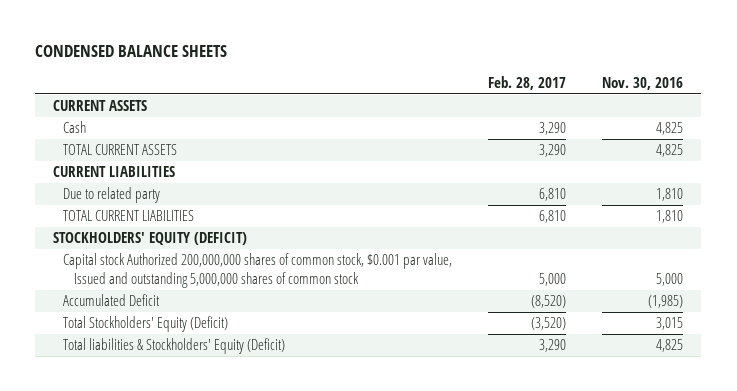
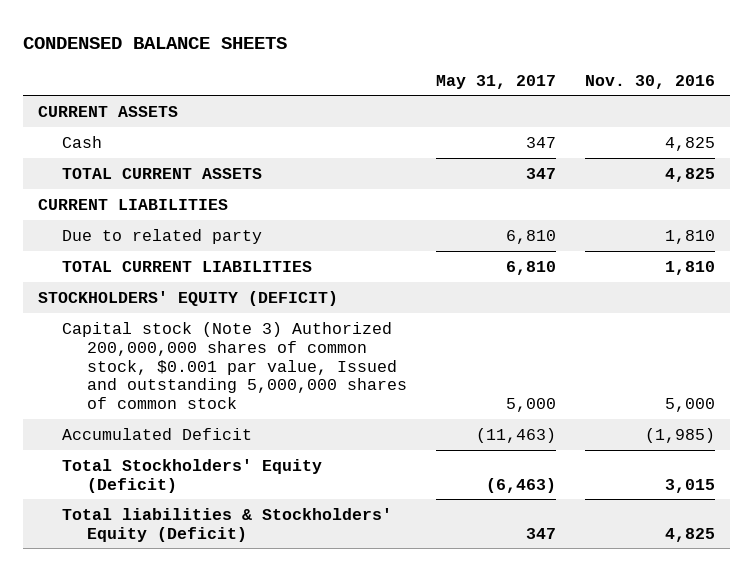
[488,75,567,90] Feb. 28, 2017 -> none
none -> [436,74,557,89] May 31, 2017
[63,253,453,288] Capital stock Authorized 200,000,000 shares of common stock, $0.001 par value, Issued and outstanding 5,000,000 shares of common stock -> [62,321,407,410] Capital stock (Note 3) Authorized 200,000,000 shares of common stock, $0.001 par value, Issued and outstanding 5,000,000 shares of common stock

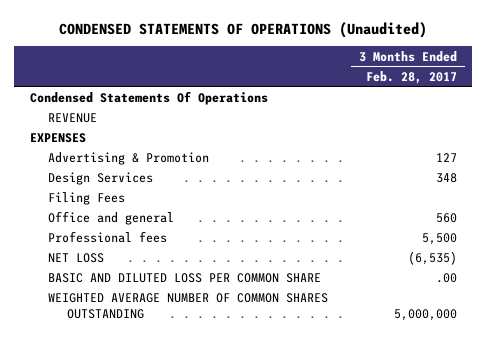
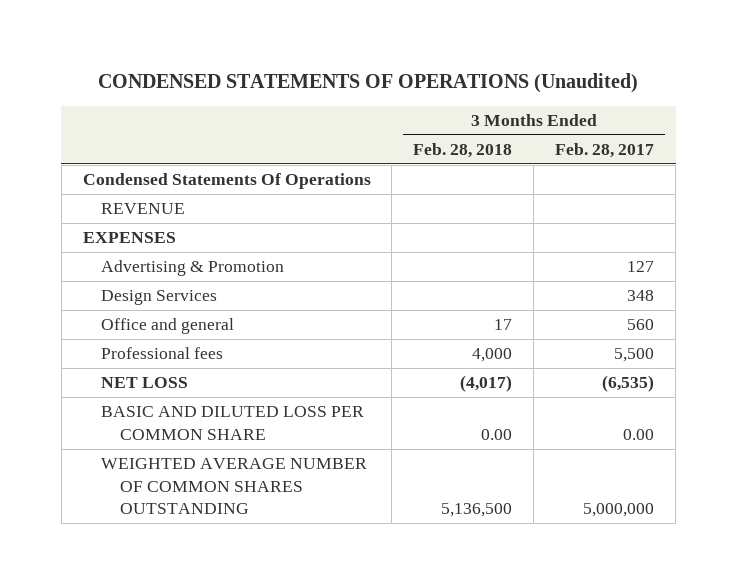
none -> [413,143,513,159] Feb. 28, 2018
[48,192,126,206] Filing Fees -> none
[436,273,458,284] .00 -> [623,428,655,440] 0.00

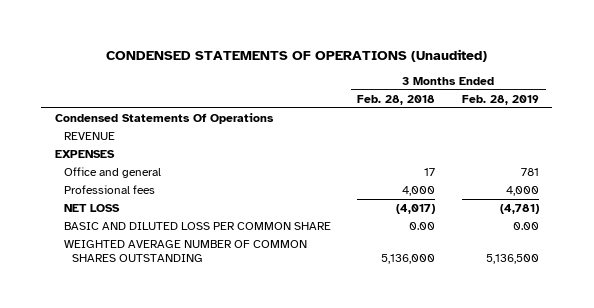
[555,143,655,159] Feb. 28, 2017 -> none
none -> [461,94,539,105] Feb. 28, 2019
[101,260,285,277] Advertising & Promotion -> none
[101,290,218,306] Design Services -> none
[441,503,513,518] 5,136,500 -> [381,254,436,265] 5,136,000

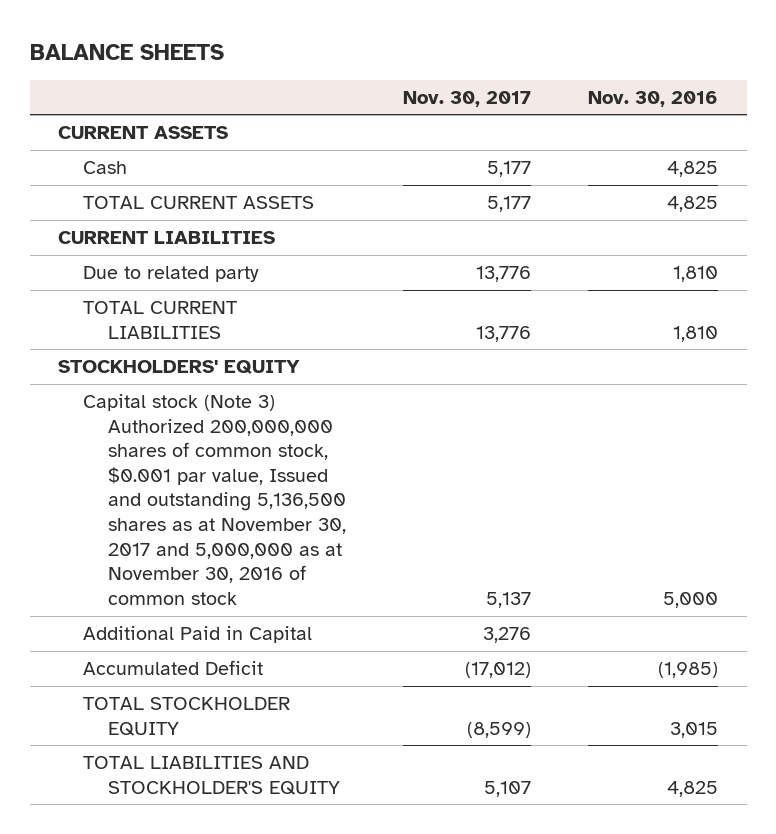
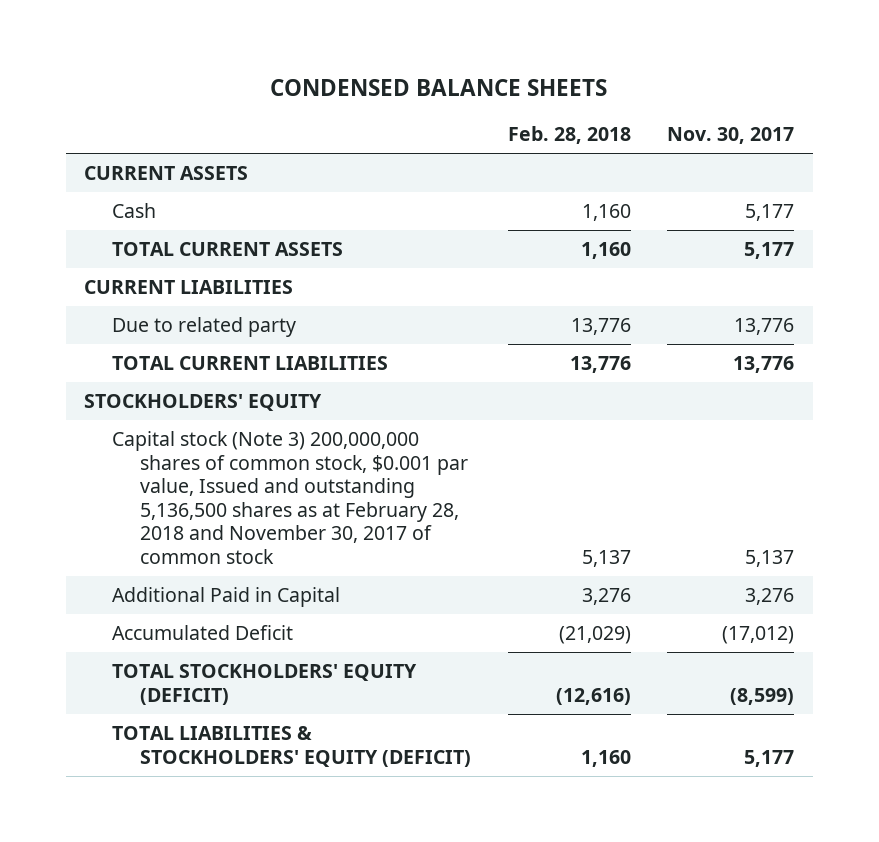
[29,44,224,61] BALANCE SHEETS -> [270,78,608,96] CONDENSED BALANCE SHEETS
[588,90,719,107] Nov. 30, 2016 -> none
none -> [507,126,631,145] Feb. 28, 2018
[83,394,346,605] Capital stock (Note 3) Authorized 200,000,000 shares of common stock, $0.001 par value, Issued and outstanding 5,136,500 shares as at November 30, 2017 and 5,000,000 as at November 30, 2016 of common stock -> [111,431,468,565] Capital stock (Note 3) 200,000,000 shares of common stock, $0.001 par value, Issued and outstanding 5,136,500 shares as at February 28, 2018 and November 30, 2017 of common stock
[83,697,291,736] TOTAL STOCKHOLDER EQUITY -> [111,664,417,705] TOTAL STOCKHOLDERS' EQUITY (DEFICIT)
[83,756,340,795] TOTAL LIABILITIES AND STOCKHOLDER'S EQUITY -> [111,726,471,767] TOTAL LIABILITIES & STOCKHOLDERS' EQUITY (DEFICIT)
[484,780,532,797] 5,107 -> [744,749,795,767] 5,177

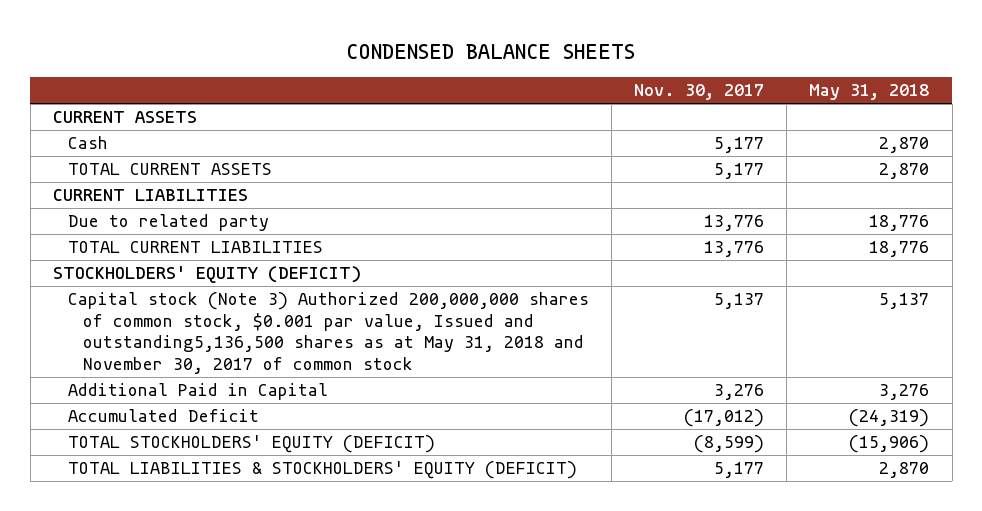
[507,126,631,145] Feb. 28, 2018 -> none
none -> [809,84,930,101] May 31, 2018
[84,394,323,412] STOCKHOLDERS' EQUITY -> [52,266,361,284] STOCKHOLDERS' EQUITY (DEFICIT)
[111,431,468,565] Capital stock (Note 3) 200,000,000 shares of common stock, $0.001 par value, Issued and outstanding 5,136,500 shares as at February 28, 2018 and November 30, 2017 of common stock -> [68,292,590,374] Capital stock (Note 3) Authorized 200,000,000 shares of common stock, $0.001 par value, Issued and outstanding5,136,500 shares as at May 31, 2018 and November 30, 2017 of common stock

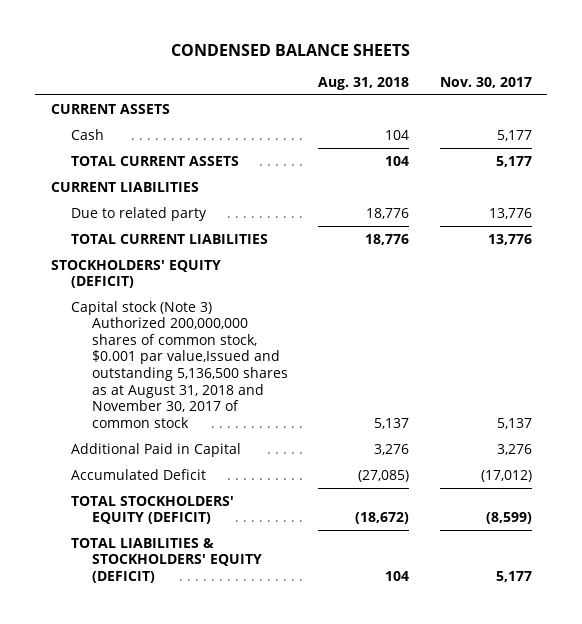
[809,84,930,101] May 31, 2018 -> none
none -> [318,76,410,90] Aug. 31, 2018
[68,292,590,374] Capital stock (Note 3) Authorized 200,000,000 shares of common stock, $0.001 par value, Issued and outstanding5,136,500 shares as at May 31, 2018 and November 30, 2017 of common stock -> [71,300,288,428] Capital stock (Note 3) Authorized 200,000,000 shares of common stock, $0.001 par value,Issued and outstanding 5,136,500 shares as at August 31, 2018 and November 30, 2017 of common stock

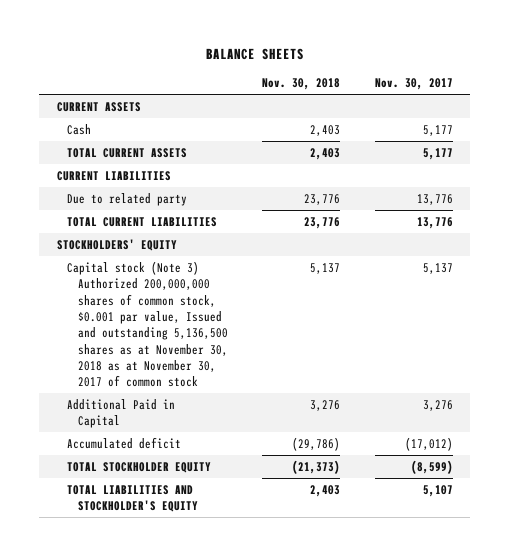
[171,43,411,56] CONDENSED BALANCE SHEETS -> [205,47,304,60] BALANCE SHEETS
[318,76,410,90] Aug. 31, 2018 -> none
none -> [262,78,341,91] Nov. 30, 2018
[50,259,221,289] STOCKHOLDERS' EQUITY (DEFICIT) -> [56,238,177,251] STOCKHOLDERS' EQUITY
[71,300,288,428] Capital stock (Note 3) Authorized 200,000,000 shares of common stock, $0.001 par value,Issued and outstanding 5,136,500 shares as at August 31, 2018 and November 30, 2017 of common stock -> [67,260,228,388] Capital stock (Note 3) Authorized 200,000,000 shares of common stock, $0.001 par value, Issued and outstanding 5,136,500 shares as at November 30, 2018 as at November 30, 2017 of common stock
[71,468,207,480] Accumulated Deficit -> [67,436,182,449] Accumulated deficit
[71,495,235,525] TOTAL STOCKHOLDERS' EQUITY (DEFICIT) -> [67,461,212,473] TOTAL STOCKHOLDER EQUITY
[71,537,262,583] TOTAL LIABILITIES & STOCKHOLDERS' EQUITY (DEFICIT) -> [67,484,198,513] TOTAL LIABILITIES AND STOCKHOLDER'S EQUITY
[495,570,532,582] 5,177 -> [422,484,453,497] 5,107

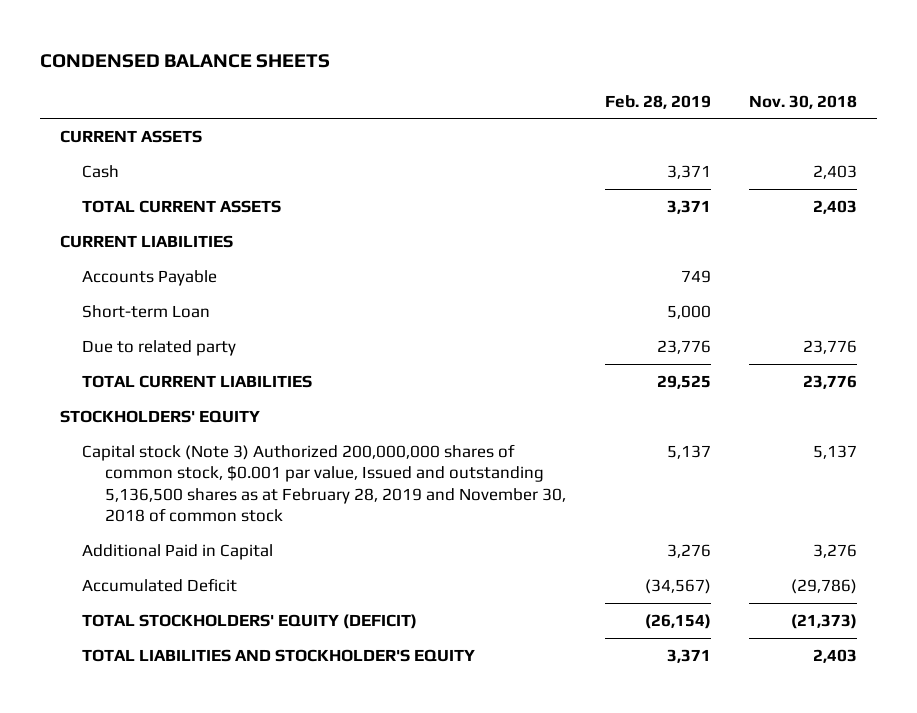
[205,47,304,60] BALANCE SHEETS -> [40,53,331,68] CONDENSED BALANCE SHEETS
[374,78,453,91] Nov. 30, 2017 -> none
none -> [604,94,711,109] Feb. 28, 2019
none -> [82,269,218,286] Accounts Payable
none -> [82,304,211,318] Short-term Loan
[67,260,228,388] Capital stock (Note 3) Authorized 200,000,000 shares of common stock, $0.001 par value, Issued and outstanding 5,136,500 shares as at November 30, 2018 as at November 30, 2017 of common stock -> [82,443,566,522] Capital stock (Note 3) Authorized 200,000,000 shares of common stock, $0.001 par value, Issued and outstanding 5,136,500 shares as at February 28, 2019 and November 30, 2018 of common stock
[67,436,182,449] Accumulated deficit -> [82,577,238,592] Accumulated Deficit
[67,461,212,473] TOTAL STOCKHOLDER EQUITY -> [82,613,418,629] TOTAL STOCKHOLDERS' EQUITY (DEFICIT)

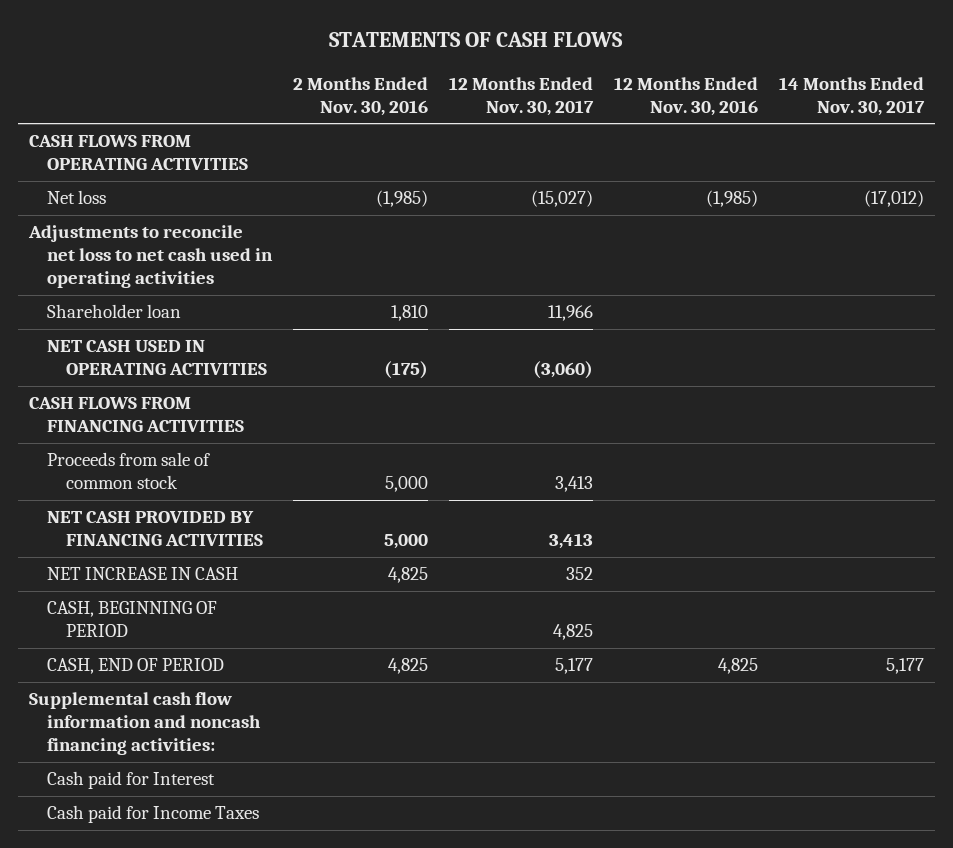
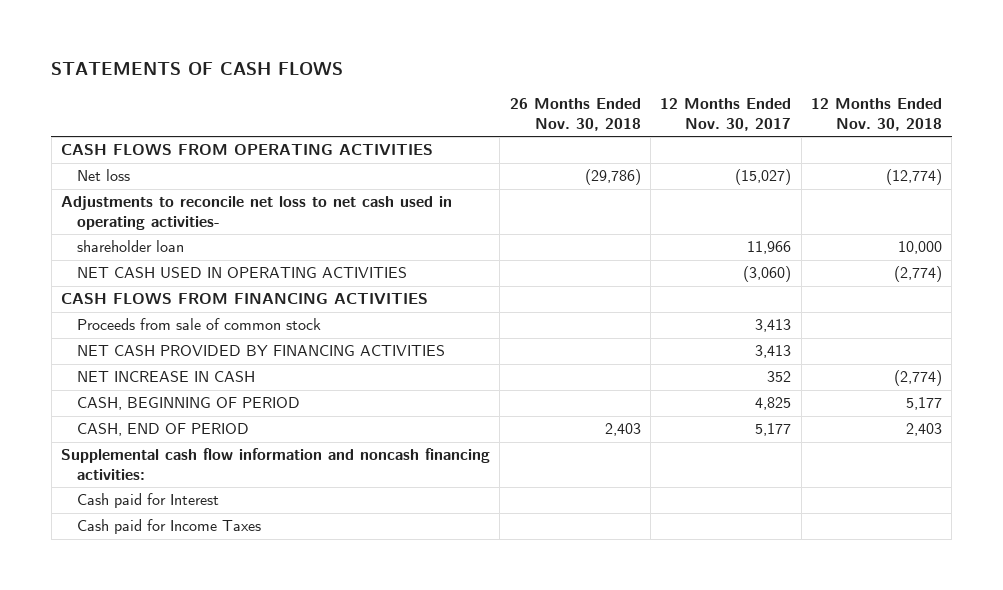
[293,76,429,116] 2 Months Ended Nov. 30, 2016 -> none
[614,76,759,116] 12 Months Ended Nov. 30, 2016 -> none
[779,76,926,116] 14 Months Ended Nov. 30, 2017 -> none
none -> [509,98,641,131] 26 Months Ended Nov. 30, 2018
none -> [811,98,943,131] 12 Months Ended Nov. 30, 2018
[27,225,274,289] Adjustments to reconcile net loss to net cash used in operating activities -> [61,196,453,230] Adjustments to reconcile net loss to net cash used in operating activities-
[47,304,182,319] Shareholder loan -> [77,240,185,253] shareholder loan

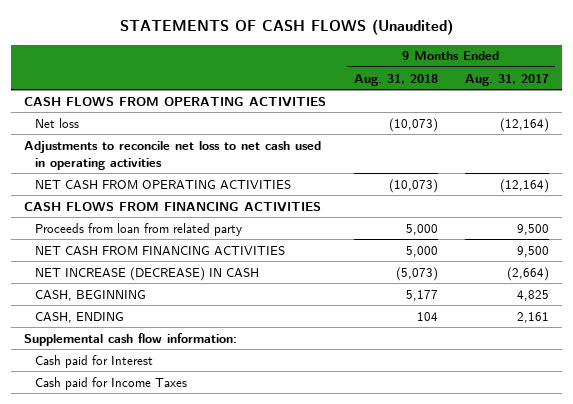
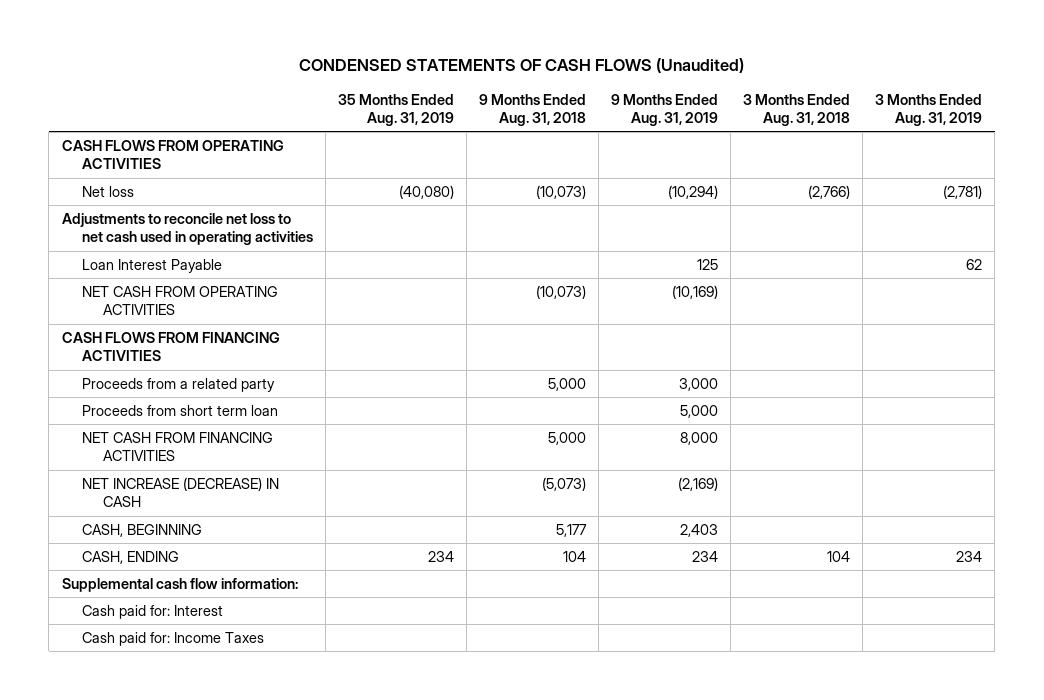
[119,19,453,36] STATEMENTS OF CASH FLOWS (Unaudited) -> [298,58,744,74] CONDENSED STATEMENTS OF CASH FLOWS (Unaudited)
[464,73,549,86] Aug. 31, 2017 -> none
none -> [338,93,455,126] 35 Months Ended Aug. 31, 2019
none -> [611,93,719,126] 9 Months Ended Aug. 31, 2019
none -> [743,93,851,126] 3 Months Ended Aug. 31, 2018
none -> [875,93,983,126] 3 Months Ended Aug. 31, 2019
none -> [82,258,223,273] Loan Interest Payable
[34,222,242,236] Proceeds from loan from related party -> [82,377,276,392] Proceeds from a related party
none -> [82,404,279,416] Proceeds from short term loan
[34,354,153,368] Cash paid for Interest -> [82,604,224,619] Cash paid for: Interest
[34,376,187,390] Cash paid for Income Taxes -> [82,631,265,646] Cash paid for: Income Taxes

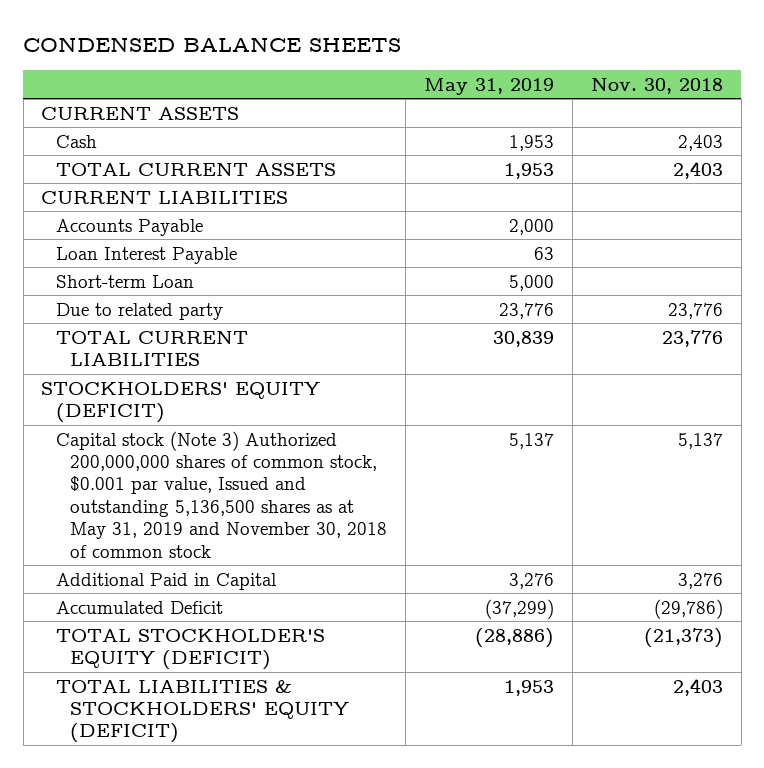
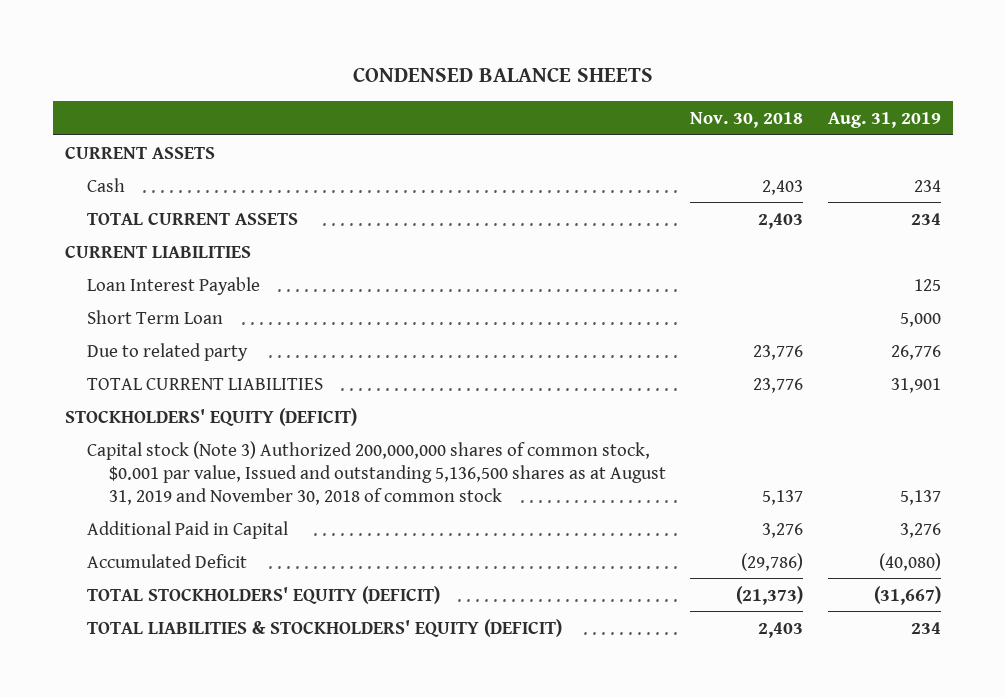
[424,77,555,95] May 31, 2019 -> none
none -> [827,111,941,128] Aug. 31, 2019
[55,218,203,236] Accounts Payable -> none
[55,274,194,288] Short-term Loan -> [86,309,223,324] Short Term Loan
[55,430,388,558] Capital stock (Note 3) Authorized 200,000,000 shares of common stock, $0.001 par value, Issued and outstanding 5,136,500 shares as at May 31, 2019 and November 30, 2018 of common stock -> [86,440,666,505] Capital stock (Note 3) Authorized 200,000,000 shares of common stock, $0.001 par value, Issued and outstanding 5,136,500 shares as at August 31, 2019 and November 30, 2018 of common stock
[55,628,325,670] TOTAL STOCKHOLDER'S EQUITY (DEFICIT) -> [86,585,440,604] TOTAL STOCKHOLDERS' EQUITY (DEFICIT)

